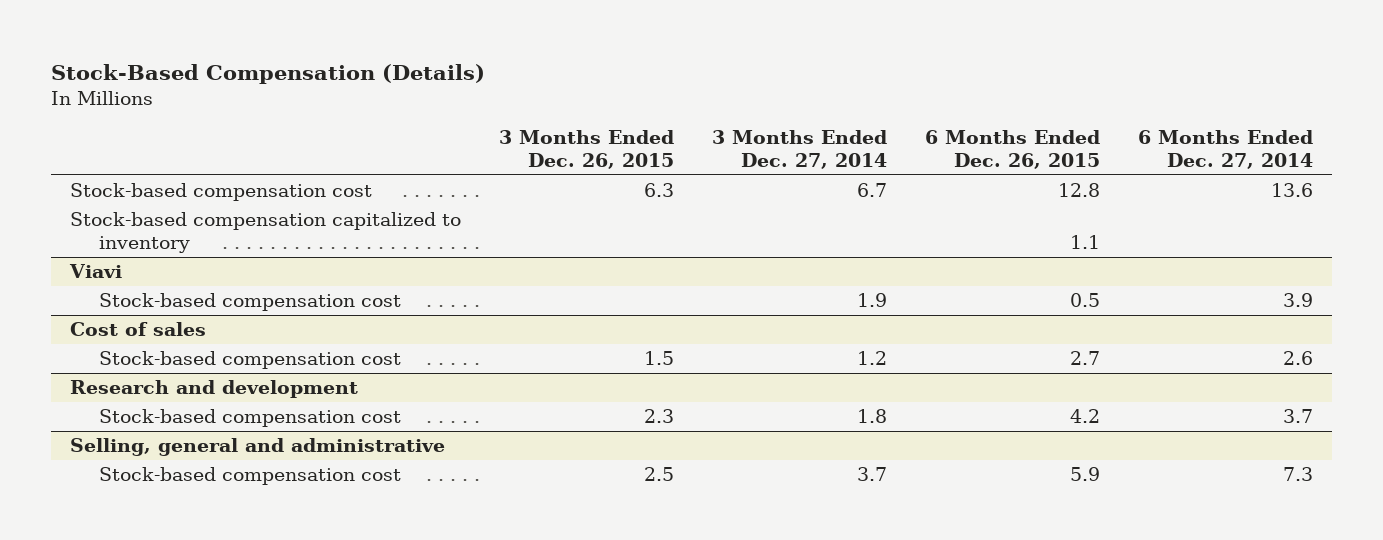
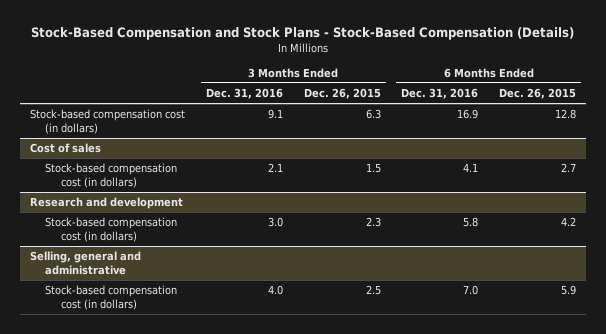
[51,63,486,84] Stock-Based Compensation (Details) -> [31,26,575,40] Stock-Based Compensation and Stock Plans - Stock-Based Compensation (Details)
[711,130,887,169] 3 Months Ended Dec. 27, 2014 -> none
[1137,130,1313,169] 6 Months Ended Dec. 27, 2014 -> none
none -> [205,88,283,100] Dec. 31, 2016
none -> [401,88,479,100] Dec. 31, 2016
[70,212,462,253] Stock-based compensation capitalized to inventory -> none
[69,264,123,279] Viavi -> none
[98,293,401,312] Stock-based compensation cost -> none
[70,183,373,202] Stock-based compensation cost -> [29,109,185,135] Stock-based compensation cost (in dollars)
[98,351,401,370] Stock-based compensation cost -> [45,163,178,189] Stock-based compensation cost (in dollars)
[98,409,401,428] Stock-based compensation cost -> [45,217,178,243] Stock-based compensation cost (in dollars)
[98,467,401,486] Stock-based compensation cost -> [45,285,178,311] Stock-based compensation cost (in dollars)

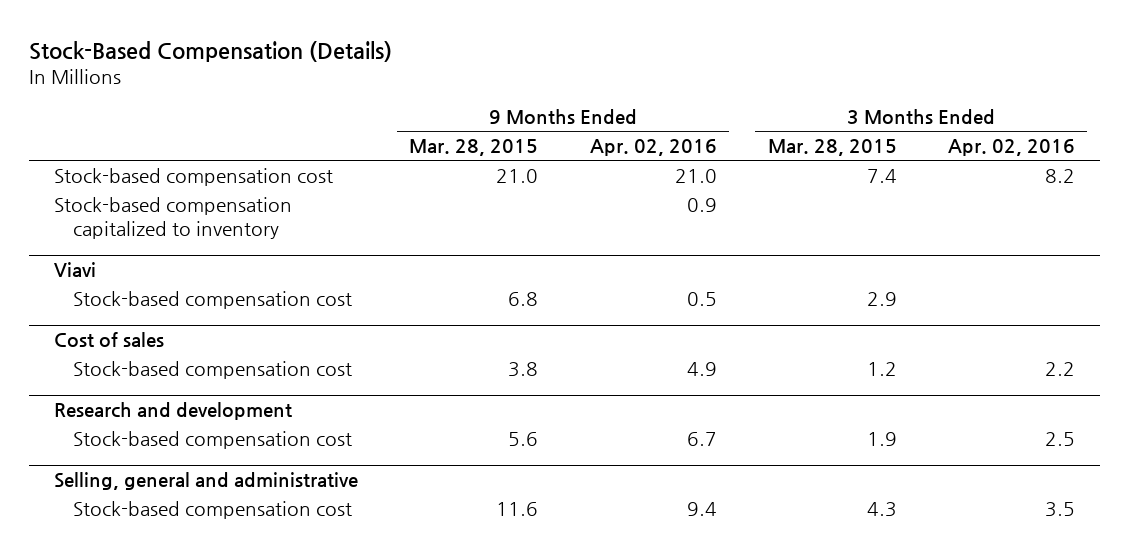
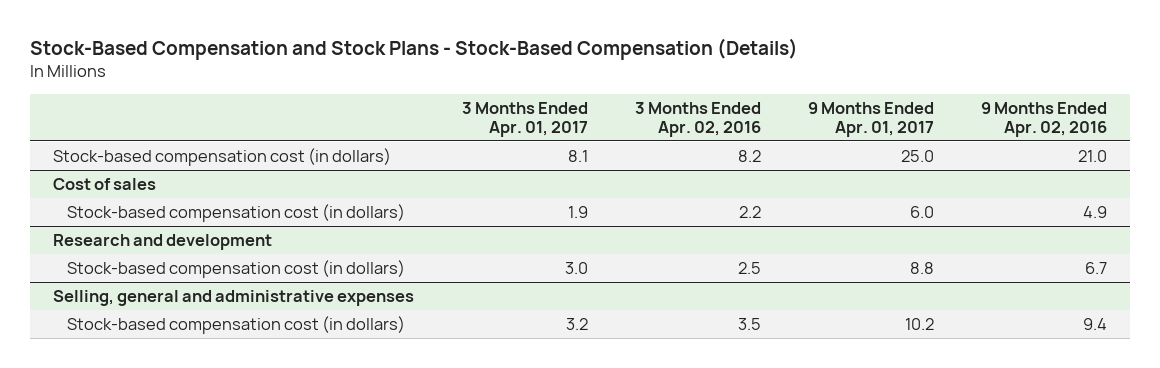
[28,40,392,62] Stock-Based Compensation (Details) -> [29,38,798,61] Stock-Based Compensation and Stock Plans - Stock-Based Compensation (Details)
[409,139,539,157] Mar. 28, 2015 -> none
[767,139,897,157] Mar. 28, 2015 -> none
none -> [461,101,588,138] 3 Months Ended Apr. 01, 2017
none -> [807,101,934,138] 9 Months Ended Apr. 01, 2017
[54,197,293,240] Stock-based compensation capitalized to inventory -> none
[54,262,97,278] Viavi -> none
[72,291,352,310] Stock-based compensation cost -> none
[54,168,334,187] Stock-based compensation cost -> [53,147,392,166] Stock-based compensation cost (in dollars)
[72,361,352,380] Stock-based compensation cost -> [67,203,406,222] Stock-based compensation cost (in dollars)
[72,431,352,450] Stock-based compensation cost -> [67,259,406,278] Stock-based compensation cost (in dollars)
[54,472,359,491] Selling, general and administrative -> [53,289,415,306] Selling, general and administrative expenses
[72,501,352,520] Stock-based compensation cost -> [67,315,406,334] Stock-based compensation cost (in dollars)

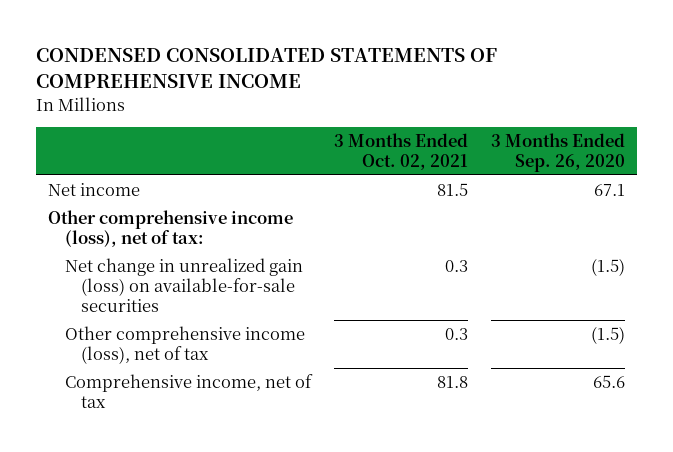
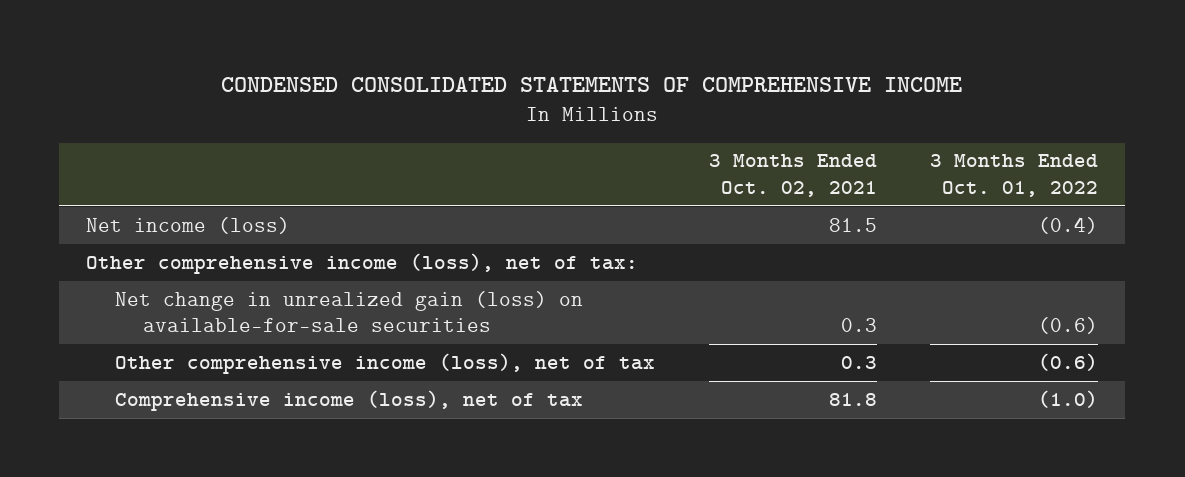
[491,133,626,173] 3 Months Ended Sep. 26, 2020 -> none
none -> [930,154,1099,197] 3 Months Ended Oct. 01, 2022
[47,183,140,197] Net income -> [86,216,291,234] Net income (loss)
[64,374,313,408] Comprehensive income, net of tax -> [114,389,583,411] Comprehensive income (loss), net of tax

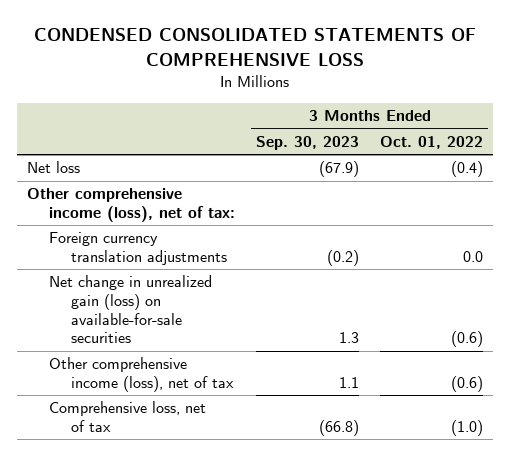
[221,77,963,93] CONDENSED CONSOLIDATED STATEMENTS OF COMPREHENSIVE INCOME -> [34,28,477,66] CONDENSED CONSOLIDATED STATEMENTS OF COMPREHENSIVE LOSS
[708,154,877,197] 3 Months Ended Oct. 02, 2021 -> none
none -> [256,135,360,150] Sep. 30, 2023
[86,216,291,234] Net income (loss) -> [27,161,81,174] Net loss
none -> [49,232,228,266] Foreign currency translation adjustments
[114,389,583,411] Comprehensive income (loss), net of tax -> [49,401,207,433] Comprehensive loss, net of tax

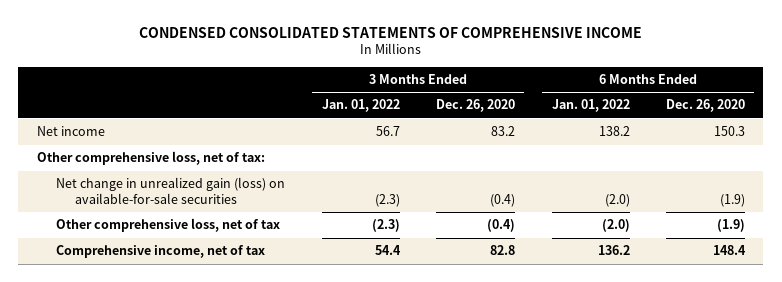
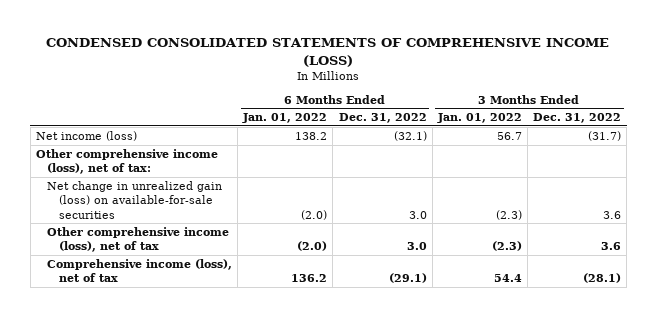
[138,26,642,38] CONDENSED CONSOLIDATED STATEMENTS OF COMPREHENSIVE INCOME -> [46,38,610,67] CONDENSED CONSOLIDATED STATEMENTS OF COMPREHENSIVE INCOME (LOSS)
[436,99,516,113] Dec. 26, 2020 -> none
[666,99,746,113] Dec. 26, 2020 -> none
none -> [338,113,427,124] Dec. 31, 2022
none -> [532,113,621,124] Dec. 31, 2022
[36,126,105,137] Net income -> [35,130,137,141] Net income (loss)
[36,151,265,166] Other comprehensive loss, net of tax: -> [35,148,218,175] Other comprehensive income (loss), net of tax:
[56,218,281,233] Other comprehensive loss, net of tax -> [47,226,230,253] Other comprehensive income (loss), net of tax
[56,245,266,259] Comprehensive income, net of tax -> [47,258,233,283] Comprehensive income (loss), net of tax

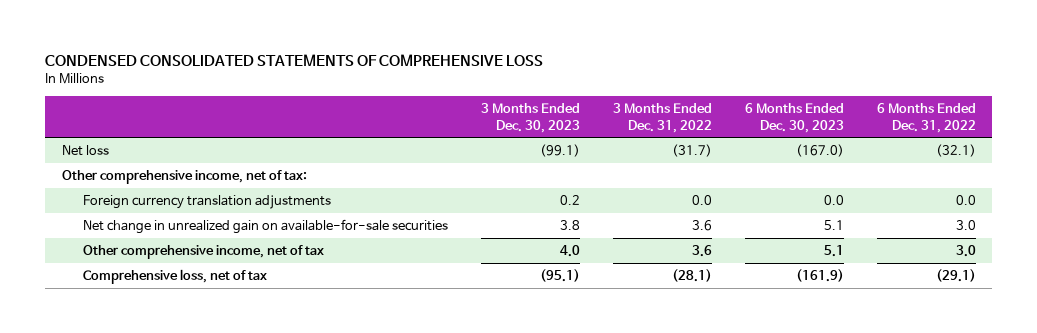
[46,38,610,67] CONDENSED CONSOLIDATED STATEMENTS OF COMPREHENSIVE INCOME (LOSS) -> [45,53,544,66] CONDENSED CONSOLIDATED STATEMENTS OF COMPREHENSIVE LOSS
[242,113,328,124] Jan. 01, 2022 -> none
[436,113,522,124] Jan. 01, 2022 -> none
none -> [480,103,580,133] 3 Months Ended Dec. 30, 2023
none -> [744,103,844,133] 6 Months Ended Dec. 30, 2023
[35,130,137,141] Net income (loss) -> [61,145,109,157] Net loss
[35,148,218,175] Other comprehensive income (loss), net of tax: -> [61,170,307,185] Other comprehensive income, net of tax:
none -> [82,195,331,210] Foreign currency translation adjustments
[47,180,223,219] Net change in unrealized gain (loss) on available-for-sale securities -> [82,219,448,235] Net change in unrealized gain on available-for-sale securities
[47,226,230,253] Other comprehensive income (loss), net of tax -> [82,245,324,260] Other comprehensive income, net of tax
[47,258,233,283] Comprehensive income (loss), net of tax -> [82,269,267,285] Comprehensive loss, net of tax

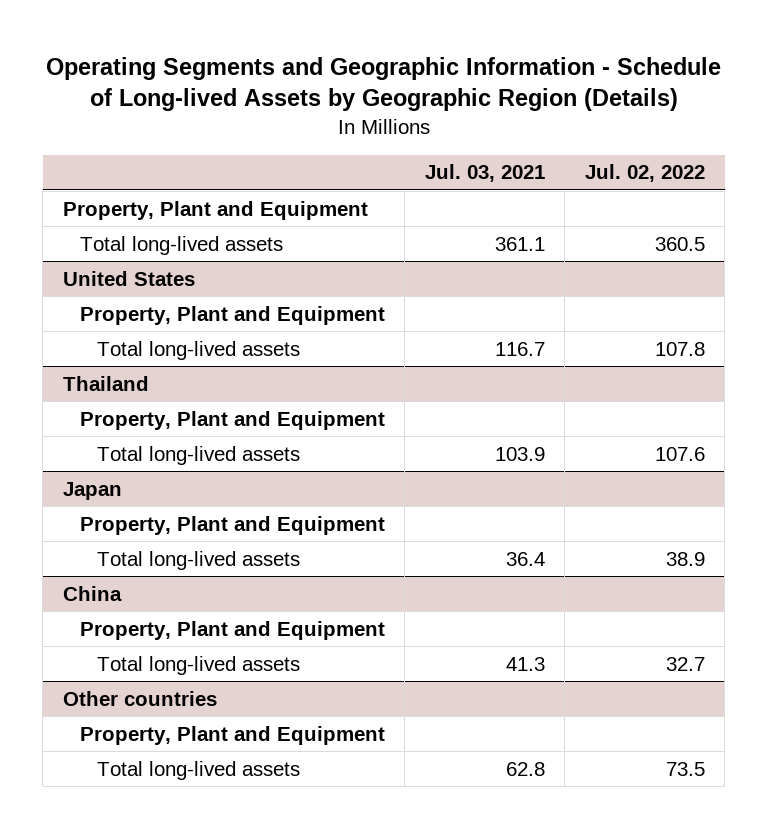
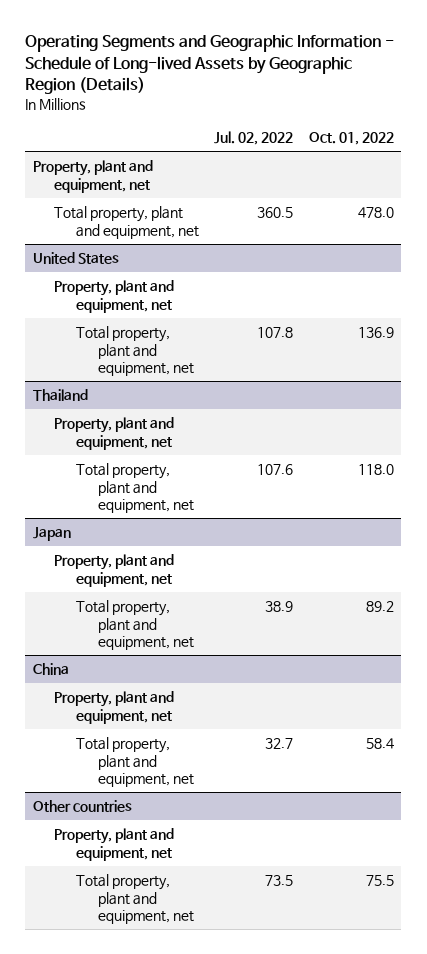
[424,164,545,183] Jul. 03, 2021 -> none
none -> [308,132,394,146] Oct. 01, 2022
[62,200,368,220] Property, Plant and Equipment -> [32,159,153,193] Property, plant and equipment, net
[79,235,283,255] Total long-lived assets -> [54,205,199,239] Total property, plant and equipment, net
[79,305,385,325] Property, Plant and Equipment -> [54,279,175,313] Property, plant and equipment, net
[97,340,301,360] Total long-lived assets -> [75,325,194,377] Total property, plant and equipment, net
[79,410,385,430] Property, Plant and Equipment -> [54,416,175,450] Property, plant and equipment, net
[97,445,301,465] Total long-lived assets -> [75,462,194,514] Total property, plant and equipment, net
[79,515,385,535] Property, Plant and Equipment -> [54,553,175,587] Property, plant and equipment, net
[97,550,301,570] Total long-lived assets -> [75,599,194,651] Total property, plant and equipment, net
[79,620,385,640] Property, Plant and Equipment -> [54,690,175,724] Property, plant and equipment, net
[97,655,301,675] Total long-lived assets -> [75,736,194,788] Total property, plant and equipment, net
[79,725,385,745] Property, Plant and Equipment -> [54,827,175,861] Property, plant and equipment, net
[97,760,301,780] Total long-lived assets -> [75,873,194,925] Total property, plant and equipment, net

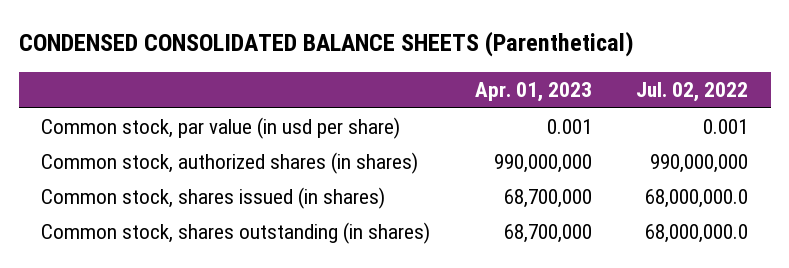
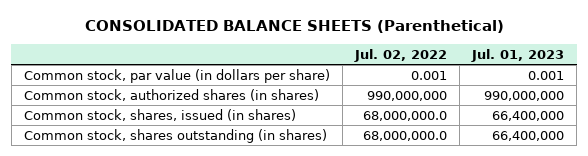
[18,31,634,58] CONDENSED CONSOLIDATED BALANCE SHEETS (Parenthetical) -> [85,20,505,34] CONSOLIDATED BALANCE SHEETS (Parenthetical)
[474,82,592,103] Apr. 01, 2023 -> none
none -> [471,48,565,62] Jul. 01, 2023
[41,117,401,140] Common stock, par value (in usd per share) -> [23,68,330,83] Common stock, par value (in dollars per share)
[41,187,386,210] Common stock, shares issued (in shares) -> [23,108,296,121] Common stock, shares, issued (in shares)

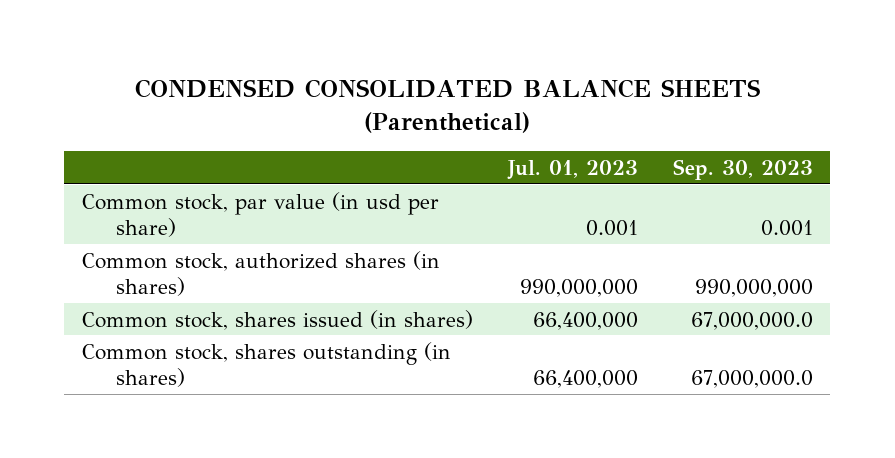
[85,20,505,34] CONSOLIDATED BALANCE SHEETS (Parenthetical) -> [135,79,761,134] CONDENSED CONSOLIDATED BALANCE SHEETS (Parenthetical)
[354,48,448,62] Jul. 02, 2022 -> none
none -> [672,159,813,181] Sep. 30, 2023
[23,68,330,83] Common stock, par value (in dollars per share) -> [81,191,439,238] Common stock, par value (in usd per share)
[23,108,296,121] Common stock, shares, issued (in shares) -> [81,309,473,330] Common stock, shares issued (in shares)

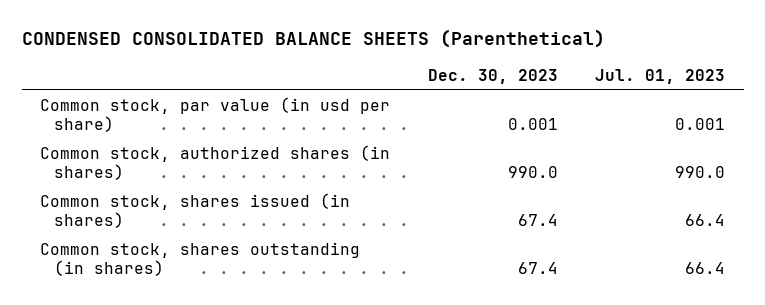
[672,159,813,181] Sep. 30, 2023 -> none
none -> [427,68,558,84] Dec. 30, 2023
[519,279,638,298] 990,000,000 -> [675,165,726,178] 990.0
[532,311,638,330] 66,400,000 -> [685,213,726,226] 66.4
[532,370,638,389] 66,400,000 -> [685,261,726,274] 66.4

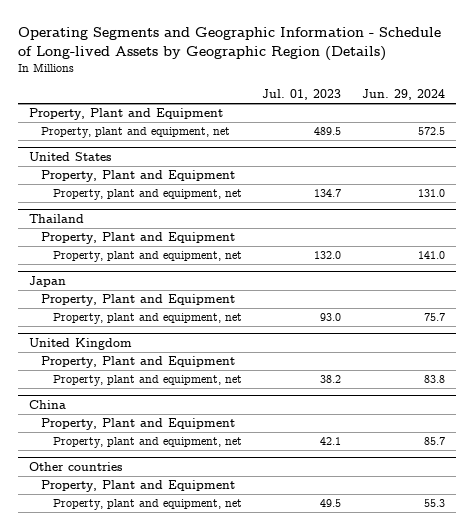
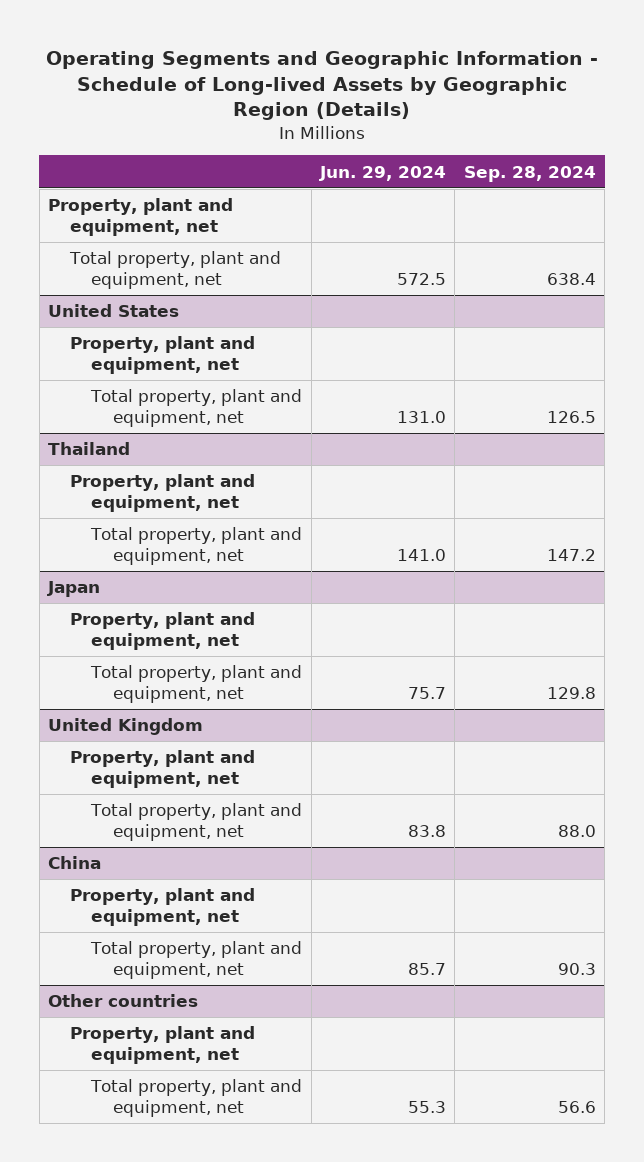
[262,89,342,101] Jul. 01, 2023 -> none
none -> [463,165,596,182] Sep. 28, 2024
[28,108,223,121] Property, Plant and Equipment -> [48,198,234,237] Property, plant and equipment, net
[40,127,230,139] Property, plant and equipment, net -> [68,251,281,290] Total property, plant and equipment, net
[40,170,235,183] Property, Plant and Equipment -> [69,336,255,375] Property, plant and equipment, net
[52,189,242,201] Property, plant and equipment, net -> [90,389,303,428] Total property, plant and equipment, net
[40,232,235,245] Property, Plant and Equipment -> [69,474,255,513] Property, plant and equipment, net
[52,251,242,263] Property, plant and equipment, net -> [90,527,303,566] Total property, plant and equipment, net
[40,294,235,307] Property, Plant and Equipment -> [69,612,255,651] Property, plant and equipment, net
[52,313,242,325] Property, plant and equipment, net -> [90,665,303,704] Total property, plant and equipment, net
[40,356,235,369] Property, Plant and Equipment -> [69,750,255,789] Property, plant and equipment, net
[52,375,242,387] Property, plant and equipment, net -> [90,803,303,842] Total property, plant and equipment, net
[40,418,235,431] Property, Plant and Equipment -> [69,888,255,927] Property, plant and equipment, net
[52,437,242,449] Property, plant and equipment, net -> [90,941,303,980] Total property, plant and equipment, net
[40,480,235,493] Property, Plant and Equipment -> [69,1026,255,1065] Property, plant and equipment, net
[52,499,242,511] Property, plant and equipment, net -> [90,1079,303,1118] Total property, plant and equipment, net

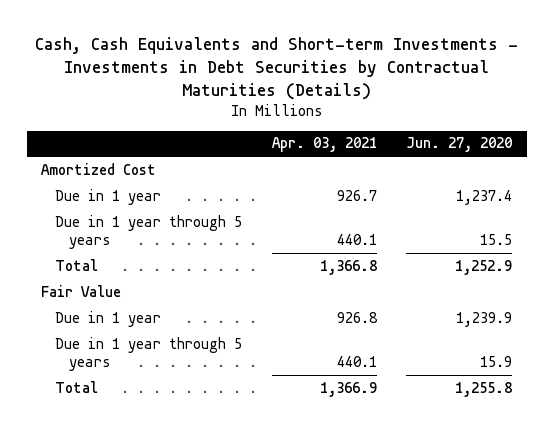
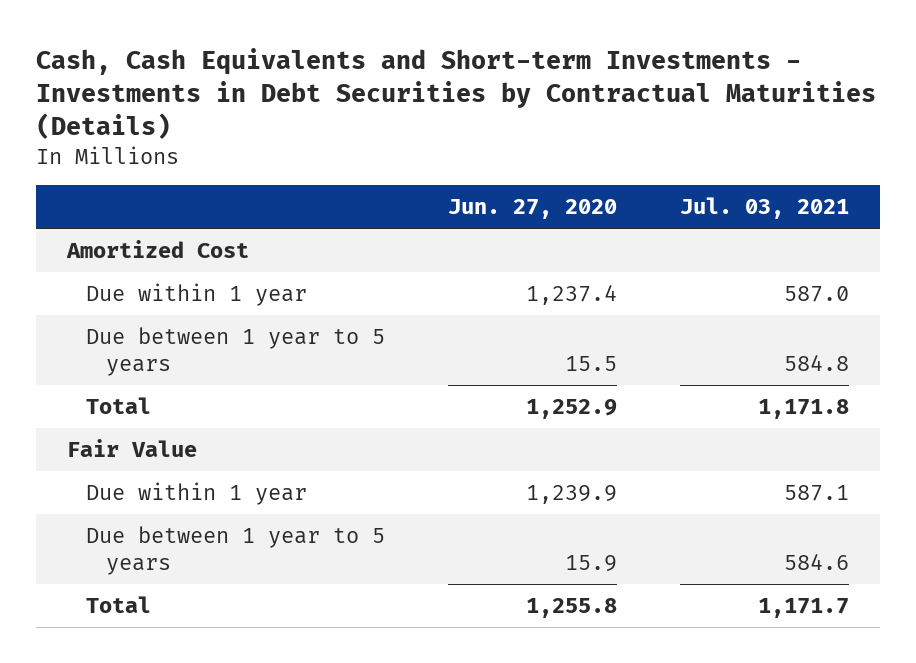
[271,137,377,153] Apr. 03, 2021 -> none
none -> [679,197,849,220] Jul. 03, 2021
[55,188,162,205] Due in 1 year -> [86,282,308,306] Due within 1 year
[55,214,243,249] Due in 1 year through 5 years -> [86,326,386,376] Due between 1 year to 5 years
[55,310,162,327] Due in 1 year -> [86,481,308,505] Due within 1 year
[55,336,243,371] Due in 1 year through 5 years -> [86,525,386,575] Due between 1 year to 5 years

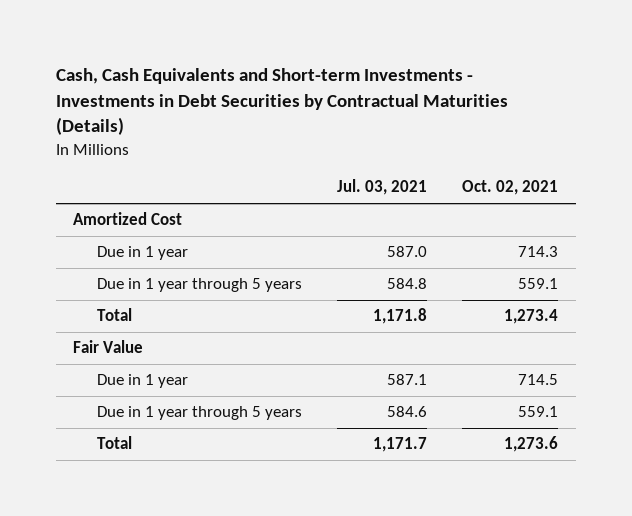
[448,199,618,220] Jun. 27, 2020 -> none
none -> [462,180,559,196] Oct. 02, 2021
[86,282,308,306] Due within 1 year -> [96,246,188,261] Due in 1 year
[86,326,386,376] Due between 1 year to 5 years -> [96,278,302,293] Due in 1 year through 5 years
[86,481,308,505] Due within 1 year -> [96,374,188,389] Due in 1 year
[86,525,386,575] Due between 1 year to 5 years -> [96,406,302,421] Due in 1 year through 5 years

